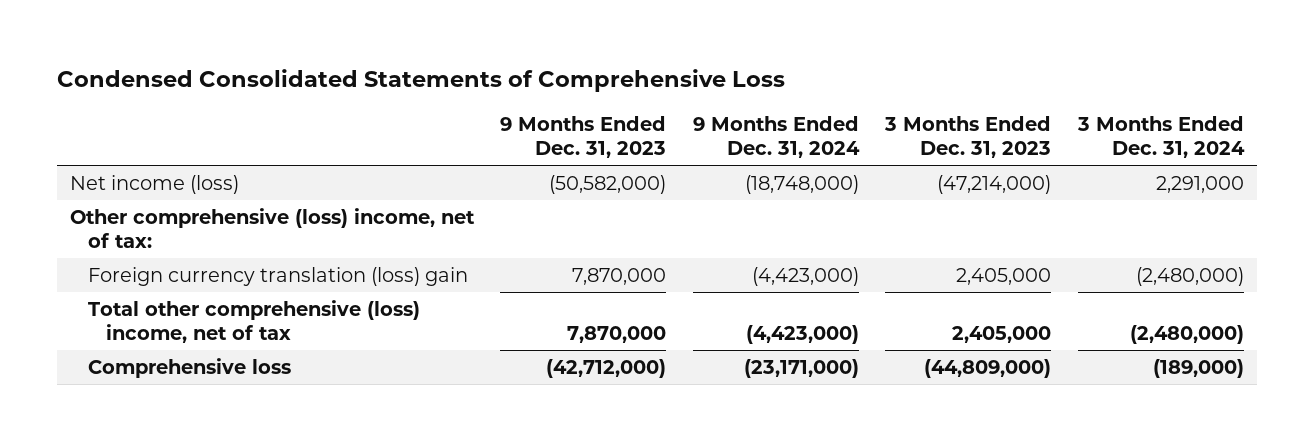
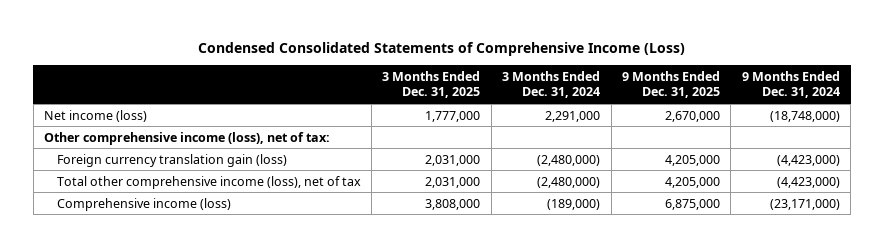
[56,69,785,93] Condensed Consolidated Statements of Comprehensive Loss -> [198,41,686,56] Condensed Consolidated Statements of Comprehensive Income (Loss)
[500,116,667,158] 9 Months Ended Dec. 31, 2023 -> none
[884,116,1052,158] 3 Months Ended Dec. 31, 2023 -> none
none -> [382,70,481,99] 3 Months Ended Dec. 31, 2025
none -> [622,70,721,99] 9 Months Ended Dec. 31, 2025
[70,208,476,248] Other comprehensive (loss) income, net of tax: -> [44,131,331,145] Other comprehensive income (loss), net of tax:
[88,267,469,287] Foreign currency translation (loss) gain -> [56,153,287,167] Foreign currency translation gain (loss)
[88,300,421,343] Total other comprehensive (loss) income, net of tax -> [56,175,361,189] Total other comprehensive income (loss), net of tax
[88,358,292,379] Comprehensive loss -> [56,197,231,211] Comprehensive income (loss)

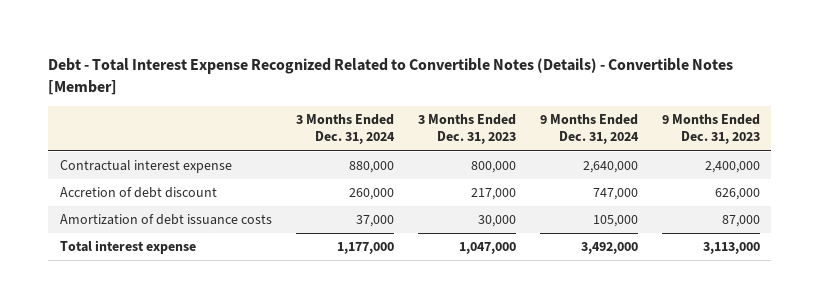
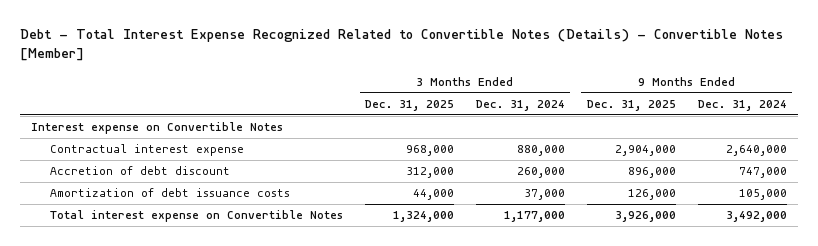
[417,114,516,145] 3 Months Ended Dec. 31, 2023 -> none
[661,114,760,145] 9 Months Ended Dec. 31, 2023 -> none
none -> [365,99,455,111] Dec. 31, 2025
none -> [586,99,676,111] Dec. 31, 2025
none -> [31,122,284,135] Interest expense on Convertible Notes
[60,240,197,255] Total interest expense -> [50,210,344,223] Total interest expense on Convertible Notes

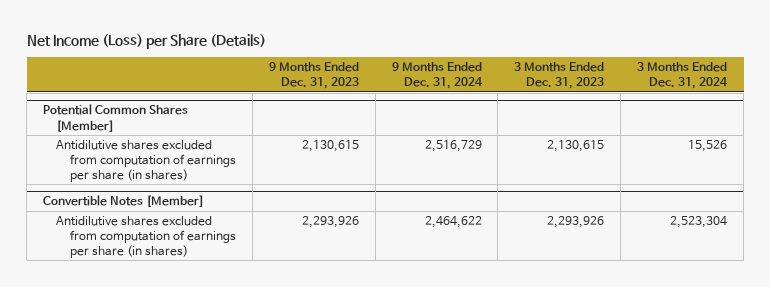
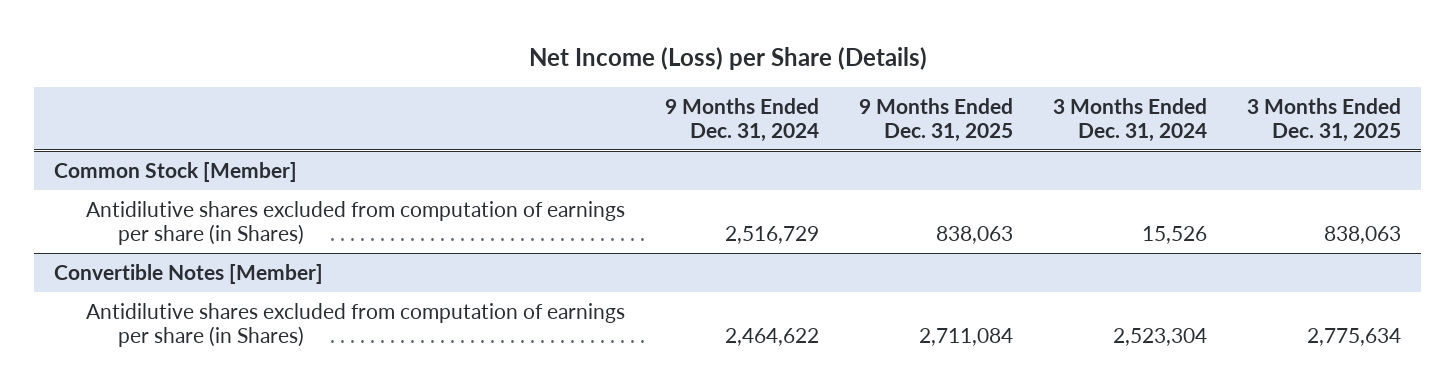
[268,62,359,90] 9 Months Ended Dec. 31, 2023 -> none
[514,62,605,90] 3 Months Ended Dec. 31, 2023 -> none
none -> [859,97,1014,142] 9 Months Ended Dec. 31, 2025
none -> [1246,97,1401,142] 3 Months Ended Dec. 31, 2025
[43,104,189,132] Potential Common Shares [Member] -> [54,161,298,182] Common Stock [Member]
[56,139,236,183] Antidilutive shares excluded from computation of earnings per share (in shares) -> [86,200,626,245] Antidilutive shares excluded from computation of earnings per share (in Shares)
[56,215,236,259] Antidilutive shares excluded from computation of earnings per share (in shares) -> [86,302,626,347] Antidilutive shares excluded from computation of earnings per share (in Shares)

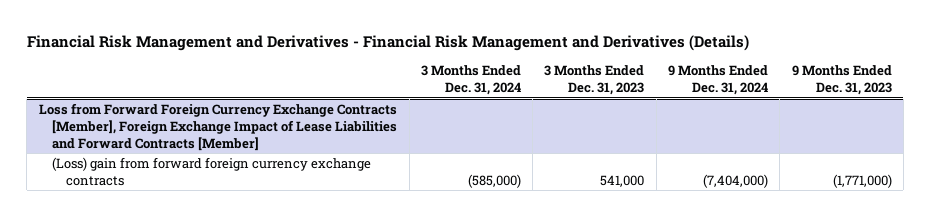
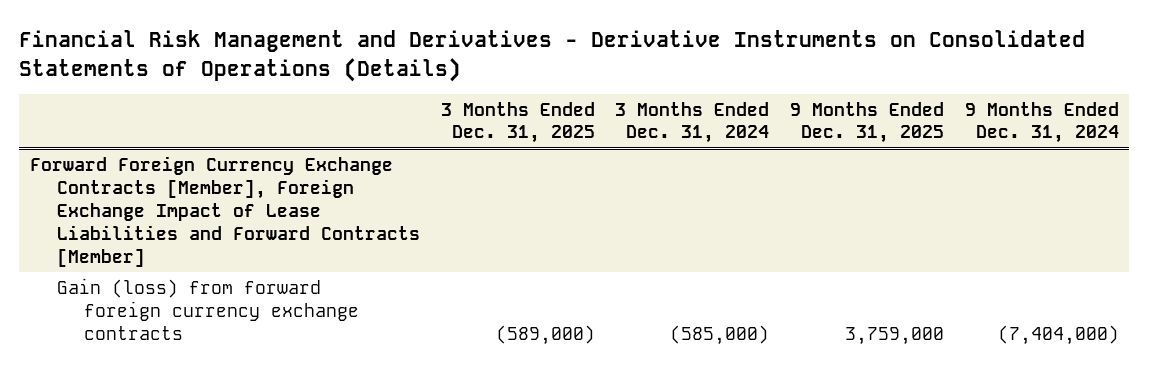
[26,35,749,52] Financial Risk Management and Derivatives - Financial Risk Management and Derivatives (Details) -> [19,30,1086,82] Financial Risk Management and Derivatives - Derivative Instruments on Consolidated Statements of Operations (Details)
[544,65,645,96] 3 Months Ended Dec. 31, 2023 -> none
[791,65,892,96] 9 Months Ended Dec. 31, 2023 -> none
none -> [440,101,595,144] 3 Months Ended Dec. 31, 2025
none -> [790,101,945,144] 9 Months Ended Dec. 31, 2025
[38,102,398,151] Loss from Forward Foreign Currency Exchange Contracts [Member], Foreign Exchange Impact of Lease Liabilities and Forward Contracts [Member] -> [29,155,420,267] Forward Foreign Currency Exchange Contracts [Member], Foreign Exchange Impact of Lease Liabilities and Forward Contracts [Member]
[52,156,372,186] (Loss) gain from forward foreign currency exchange contracts -> [56,277,360,340] Gain (loss) from forward foreign currency exchange contracts

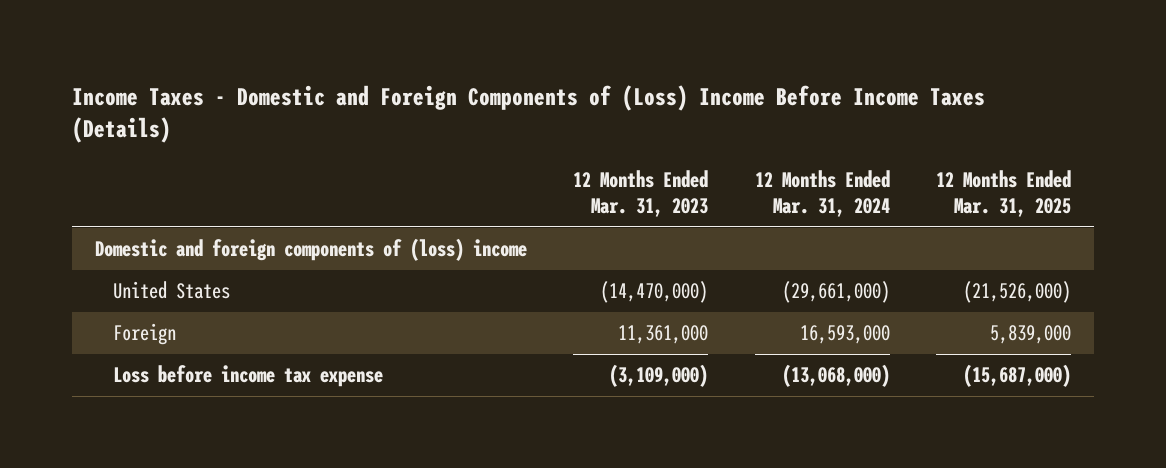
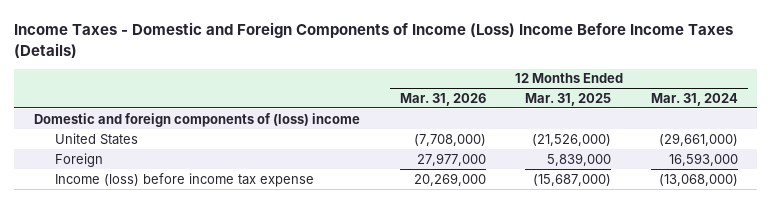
[72,84,986,144] Income Taxes - Domestic and Foreign Components of (Loss) Income Before Income Taxes (Details) -> [14,22,734,58] Income Taxes - Domestic and Foreign Components of Income (Loss) Income Before Income Taxes (Details)
[573,169,709,217] 12 Months Ended Mar. 31, 2023 -> none
none -> [399,92,486,106] Mar. 31, 2026
[113,365,384,388] Loss before income tax expense -> [54,172,314,187] Income (loss) before income tax expense

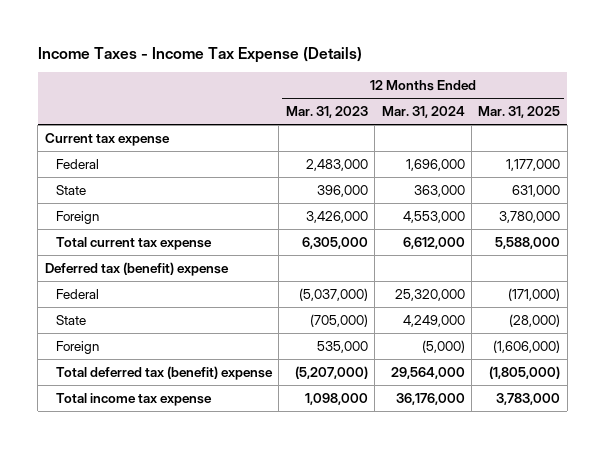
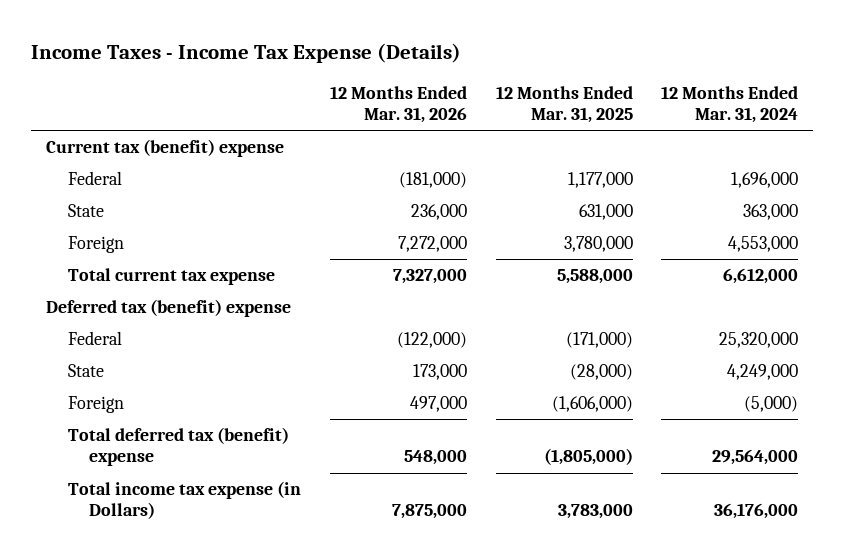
[285,106,368,119] Mar. 31, 2023 -> none
none -> [329,85,467,124] 12 Months Ended Mar. 31, 2026
[44,132,170,146] Current tax expense -> [45,139,284,158] Current tax (benefit) expense
[56,392,213,406] Total income tax expense -> [67,481,301,520] Total income tax expense (in Dollars)

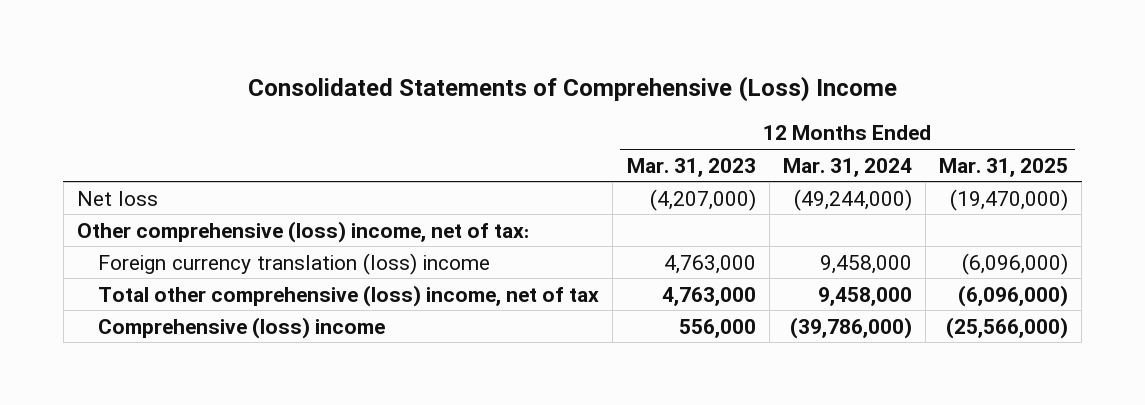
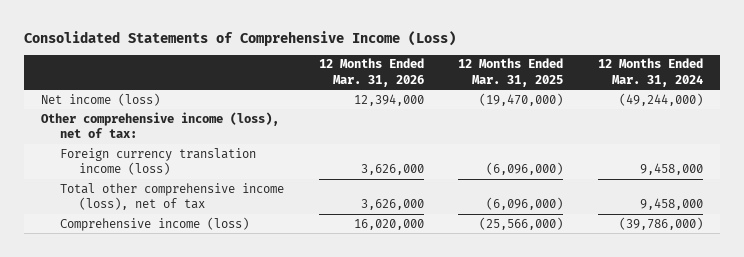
[247,75,897,102] Consolidated Statements of Comprehensive (Loss) Income -> [24,30,457,46] Consolidated Statements of Comprehensive Income (Loss)
[626,157,756,177] Mar. 31, 2023 -> none
none -> [318,58,424,87] 12 Months Ended Mar. 31, 2026
[76,190,158,206] Net loss -> [41,92,161,106] Net income (loss)
[76,220,529,243] Other comprehensive (loss) income, net of tax: -> [41,111,280,139] Other comprehensive income (loss), net of tax:
[98,252,491,275] Foreign currency translation (loss) income -> [60,147,257,176] Foreign currency translation income (loss)
[98,284,600,307] Total other comprehensive (loss) income, net of tax -> [60,182,285,211] Total other comprehensive income (loss), net of tax
[98,316,386,339] Comprehensive (loss) income -> [60,216,250,231] Comprehensive income (loss)

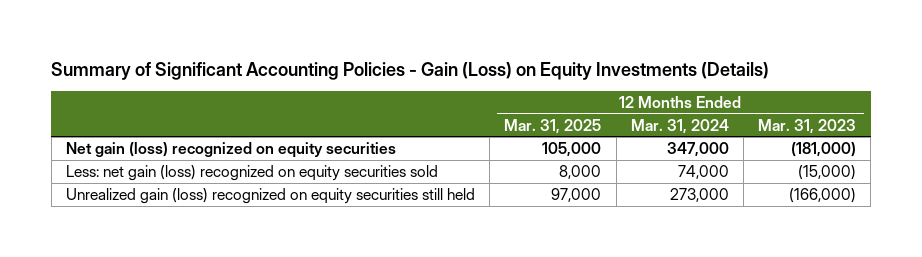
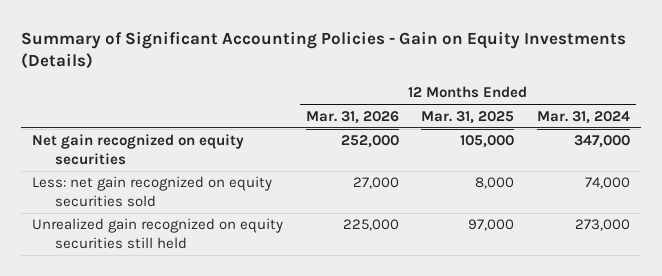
[51,61,770,80] Summary of Significant Accounting Policies - Gain (Loss) on Equity Investments (Details) -> [20,30,626,70] Summary of Significant Accounting Policies - Gain on Equity Investments (Details)
[758,118,857,134] Mar. 31, 2023 -> none
none -> [305,110,399,124] Mar. 31, 2026
[65,142,396,159] Net gain (loss) recognized on equity securities -> [31,134,244,165] Net gain recognized on equity securities
[65,165,438,182] Less: net gain (loss) recognized on equity securities sold -> [31,176,272,207] Less: net gain recognized on equity securities sold
[65,188,475,205] Unrealized gain (loss) recognized on equity securities still held -> [31,218,283,249] Unrealized gain recognized on equity securities still held

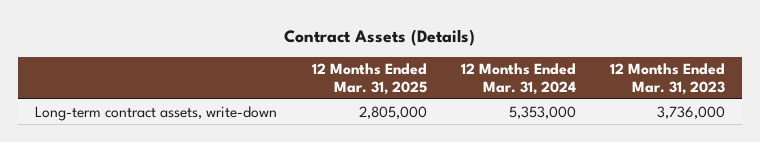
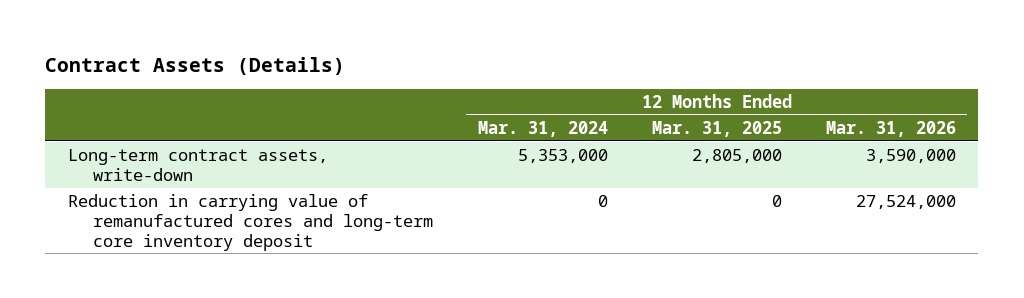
[610,63,726,96] 12 Months Ended Mar. 31, 2023 -> none
none -> [826,120,957,137] Mar. 31, 2026
none -> [67,194,434,251] Reduction in carrying value of remanufactured cores and long-term core inventory deposit

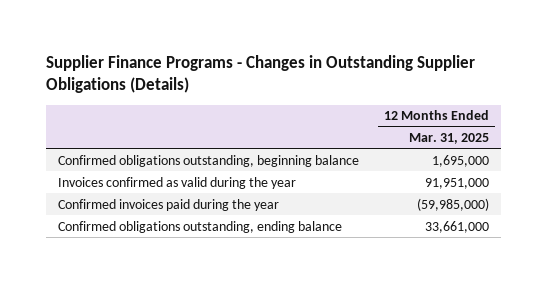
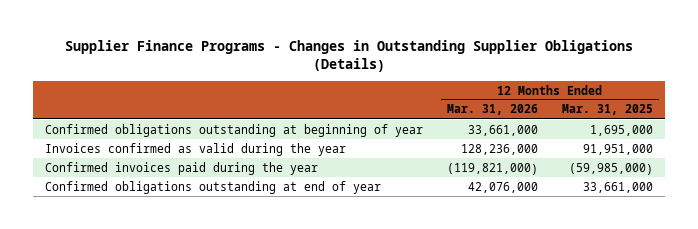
none -> [446,104,538,116] Mar. 31, 2026
[58,154,360,167] Confirmed obligations outstanding, beginning balance -> [44,123,423,137] Confirmed obligations outstanding at beginning of year
[58,220,343,233] Confirmed obligations outstanding, ending balance -> [44,180,381,194] Confirmed obligations outstanding at end of year

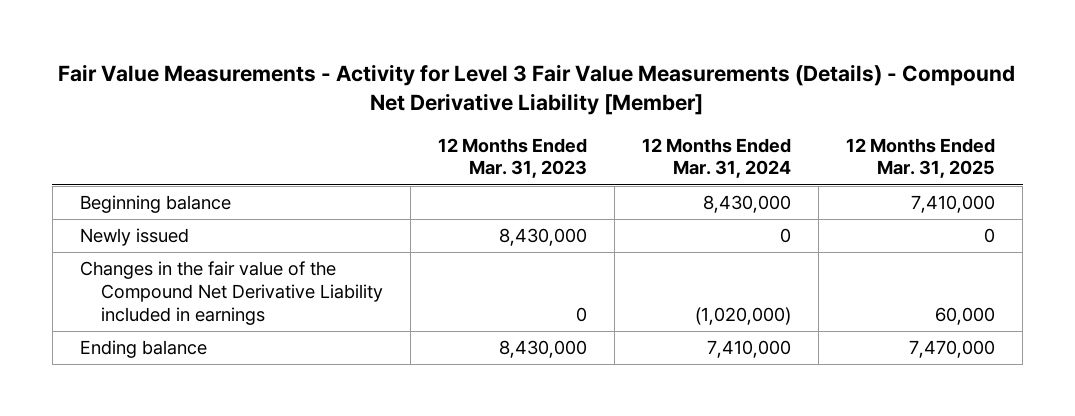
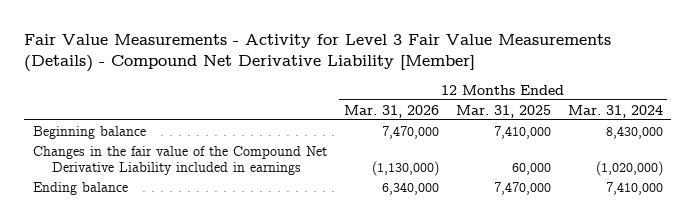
[438,137,588,179] 12 Months Ended Mar. 31, 2023 -> none
none -> [343,104,439,118] Mar. 31, 2026
[79,228,189,247] Newly issued -> none

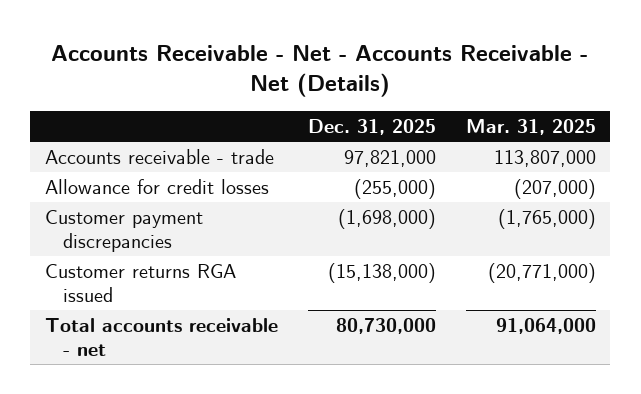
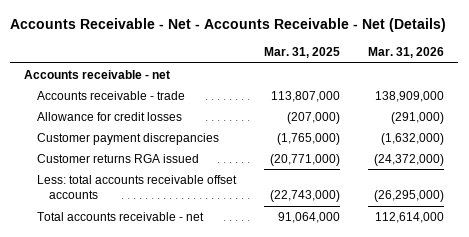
[307,118,436,135] Dec. 31, 2025 -> none
none -> [368,47,445,59] Mar. 31, 2026
none -> [24,69,171,79] Accounts receivable - net
none -> [36,174,237,200] Less: total accounts receivable offset accounts

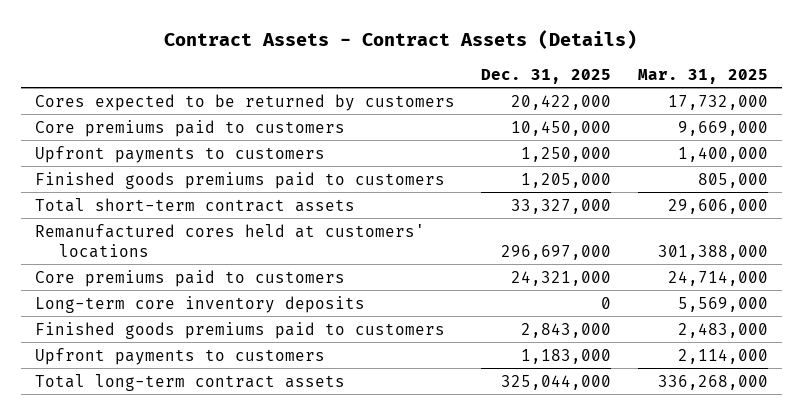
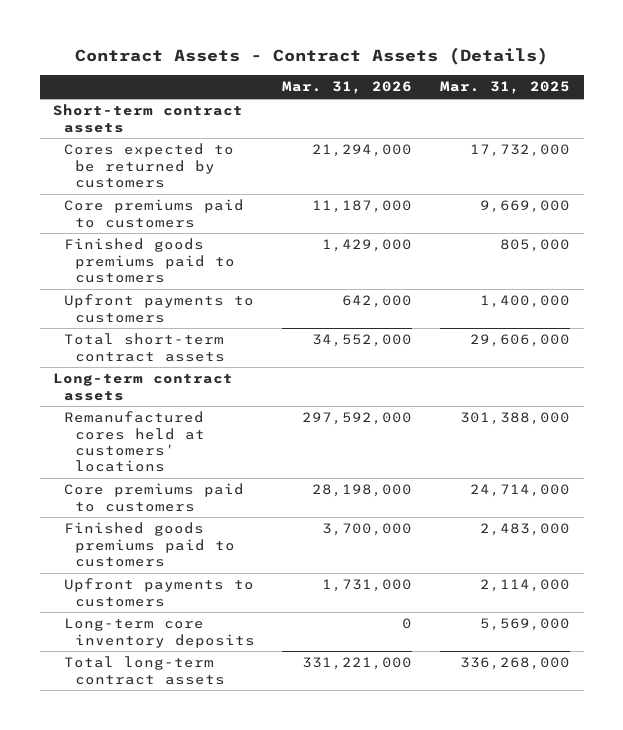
[481,68,612,84] Dec. 31, 2025 -> none
none -> [282,81,413,95] Mar. 31, 2026
none -> [53,104,244,133] Short-term contract assets
[34,145,325,163] Upfront payments to customers -> [64,294,255,323] Upfront payments to customers
none -> [53,373,234,401] Long-term contract assets
[34,295,365,313] Long-term core inventory deposits -> [64,618,255,648] Long-term core inventory deposits

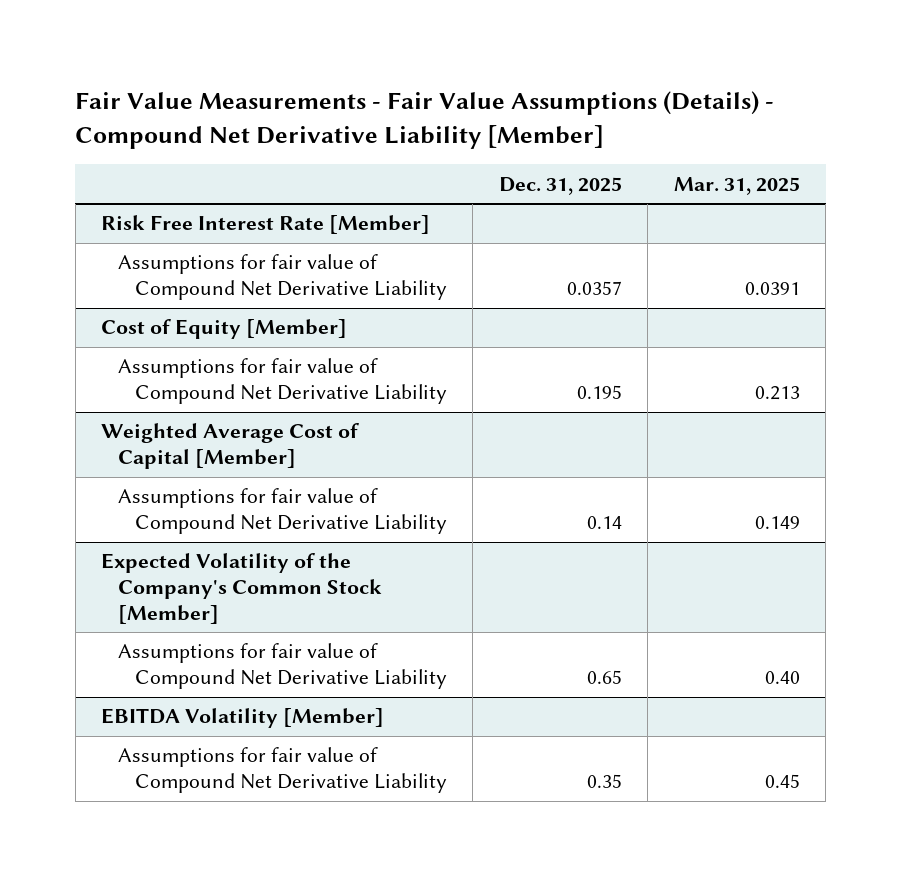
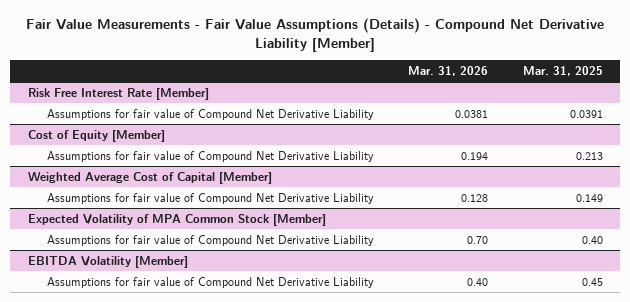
[498,176,622,195] Dec. 31, 2025 -> none
none -> [408,66,489,77] Mar. 31, 2026
[101,553,383,625] Expected Volatility of the Company's Common Stock [Member] -> [27,213,326,226] Expected Volatility of MPA Common Stock [Member]

